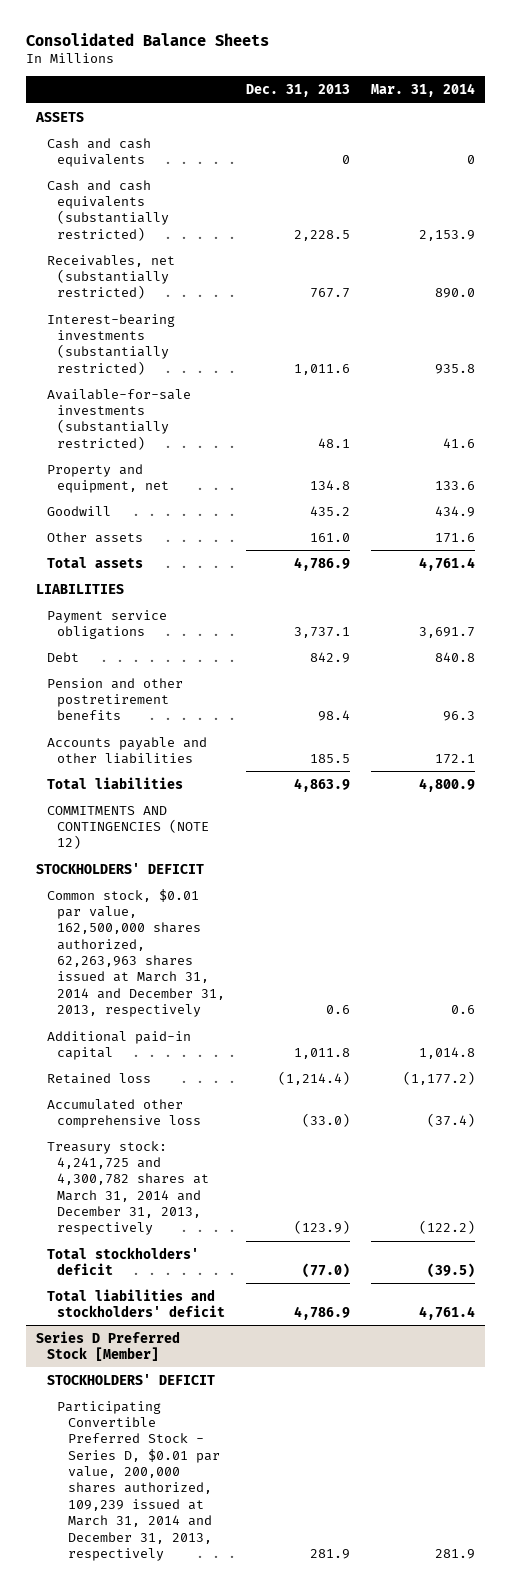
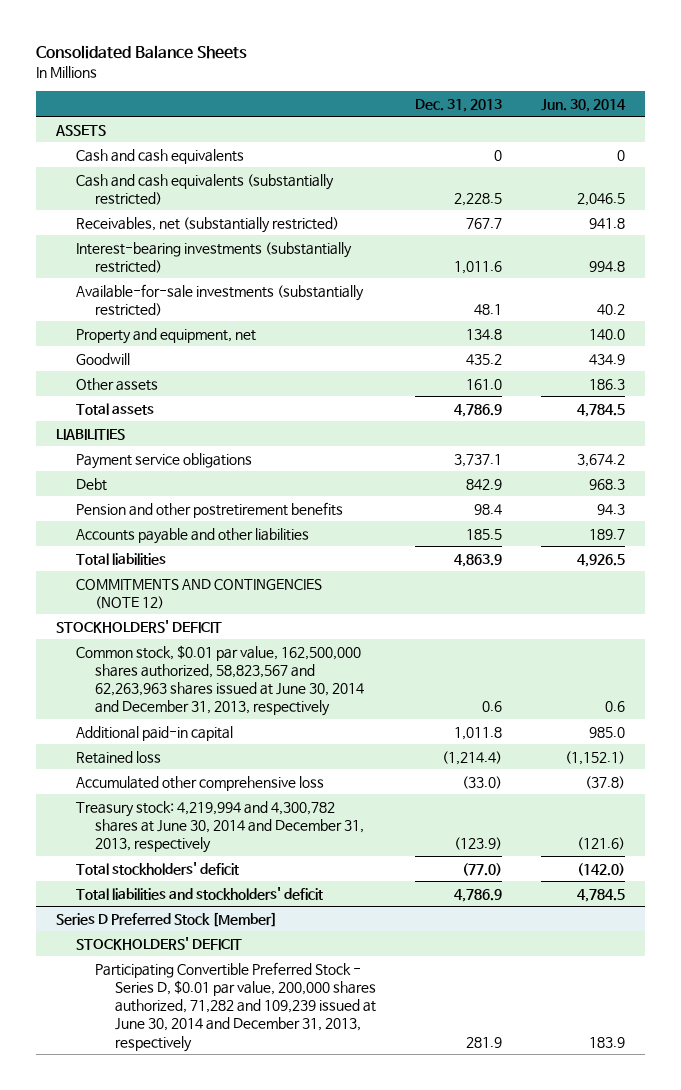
[370,83,475,98] Mar. 31, 2014 -> none
none -> [541,98,627,112] Jun. 30, 2014
[46,888,226,1018] Common stock, $0.01 par value, 162,500,000 shares authorized, 62,263,963 shares issued at March 31, 2014 and December 31, 2013, respectively -> [75,644,365,717] Common stock, $0.01 par value, 162,500,000 shares authorized, 58,823,567 and 62,263,963 shares issued at June 30, 2014 and December 31, 2013, respectively
[46,1140,210,1236] Treasury stock: 4,241,725 and 4,300,782 shares at March 31, 2014 and December 31, 2013, respectively -> [75,800,365,854] Treasury stock: 4,219,994 and 4,300,782 shares at June 30, 2014 and December 31, 2013, respectively
[57,1400,221,1561] Participating Convertible Preferred Stock - Series D, $0.01 par value, 200,000 shares authorized, 109,239 issued at March 31, 2014 and December 31, 2013, respectively -> [95,961,376,1052] Participating Convertible Preferred Stock - Series D, $0.01 par value, 200,000 shares authorized, 71,282 and 109,239 issued at June 30, 2014 and December 31, 2013, respectively

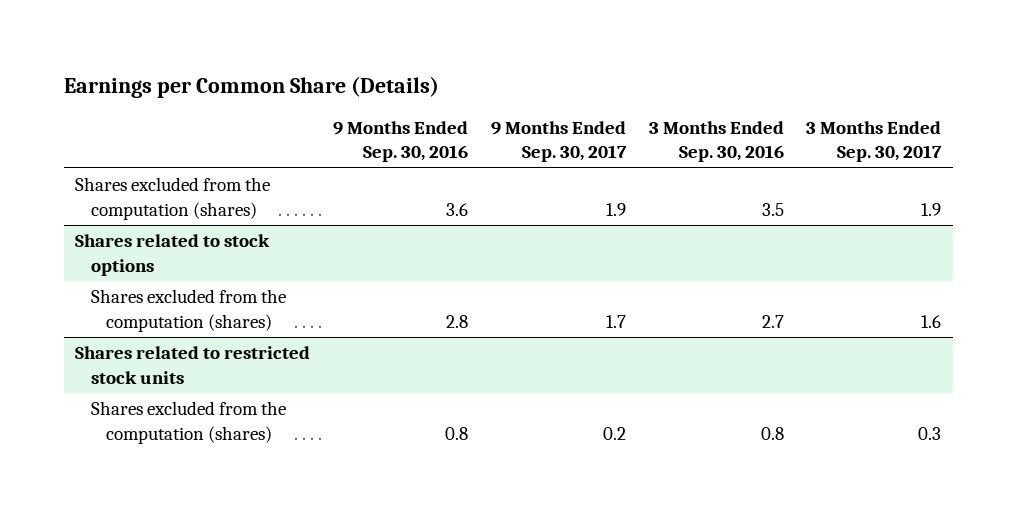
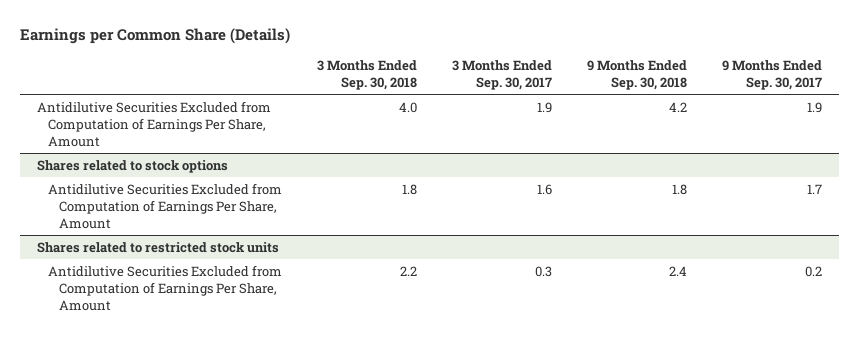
[333,121,469,163] 9 Months Ended Sep. 30, 2016 -> none
[648,121,784,163] 3 Months Ended Sep. 30, 2016 -> none
none -> [317,60,418,91] 3 Months Ended Sep. 30, 2018
none -> [586,60,687,91] 9 Months Ended Sep. 30, 2018
[75,177,271,220] Shares excluded from the computation (shares) -> [37,100,272,147] Antidilutive Securities Excluded from Computation of Earnings Per Share, Amount
[90,289,286,332] Shares excluded from the computation (shares) -> [48,182,283,229] Antidilutive Securities Excluded from Computation of Earnings Per Share, Amount
[90,401,286,444] Shares excluded from the computation (shares) -> [48,264,283,311] Antidilutive Securities Excluded from Computation of Earnings Per Share, Amount

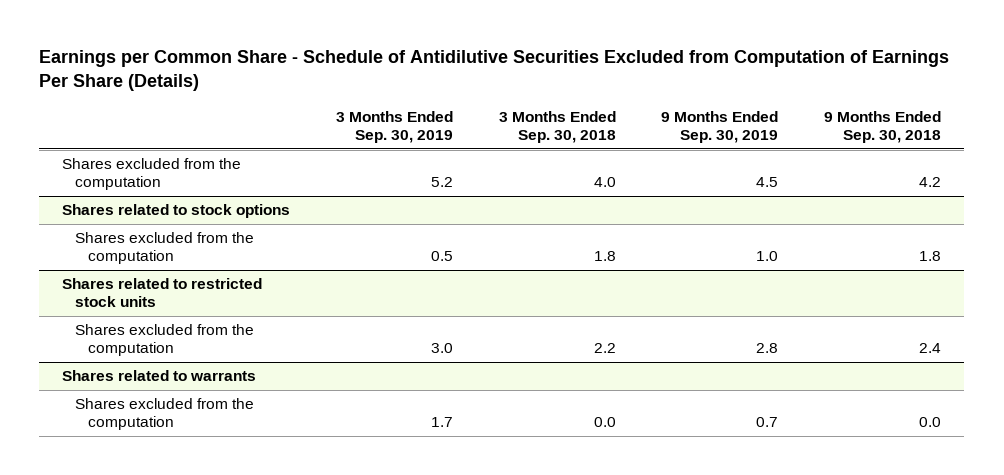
[19,28,290,45] Earnings per Common Share (Details) -> [39,50,950,92] Earnings per Common Share - Schedule of Antidilutive Securities Excluded from Computation of Earnings Per Share (Details)
[451,60,552,91] 3 Months Ended Sep. 30, 2017 -> none
[721,60,822,91] 9 Months Ended Sep. 30, 2017 -> none
none -> [336,111,454,144] 3 Months Ended Sep. 30, 2019
none -> [661,111,779,144] 9 Months Ended Sep. 30, 2019
[37,100,272,147] Antidilutive Securities Excluded from Computation of Earnings Per Share, Amount -> [62,158,242,191] Shares excluded from the computation
[48,182,283,229] Antidilutive Securities Excluded from Computation of Earnings Per Share, Amount -> [75,232,255,265] Shares excluded from the computation
[48,264,283,311] Antidilutive Securities Excluded from Computation of Earnings Per Share, Amount -> [75,324,255,357] Shares excluded from the computation
none -> [62,370,257,382] Shares related to warrants
none -> [75,398,255,431] Shares excluded from the computation

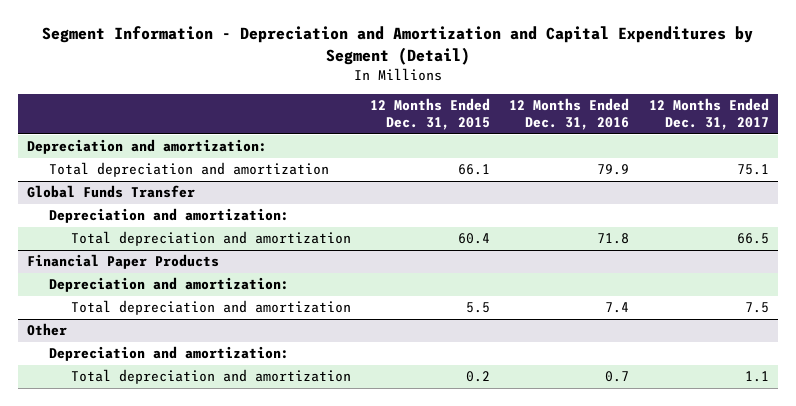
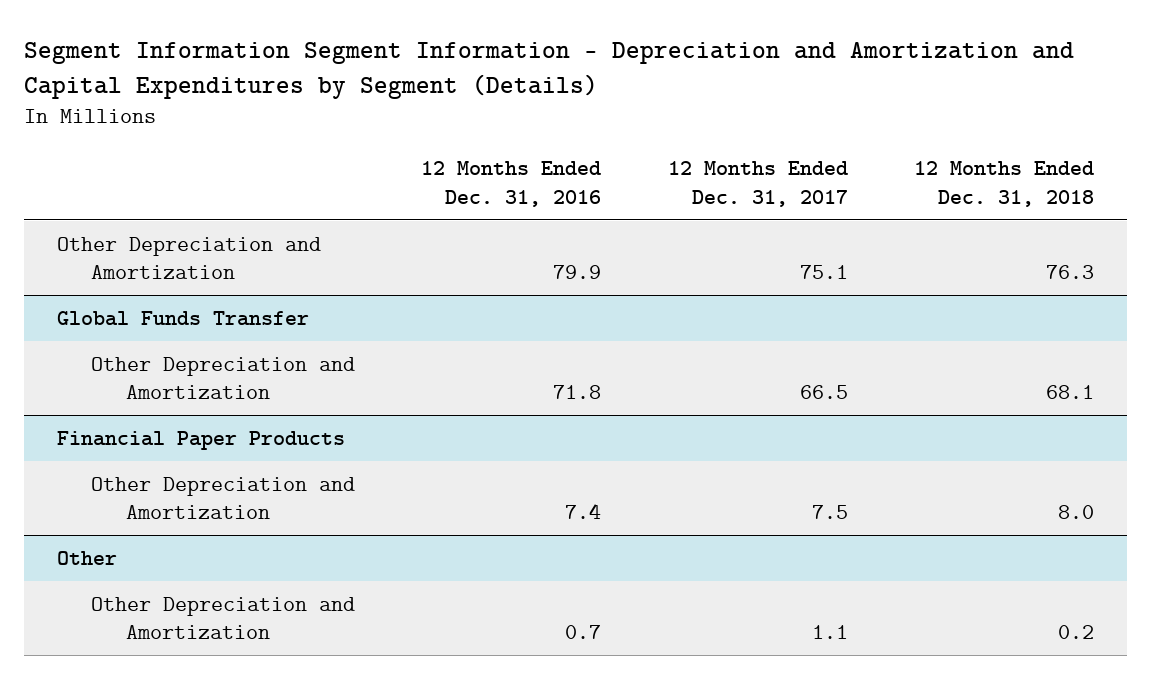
[41,26,753,66] Segment Information - Depreciation and Amortization and Capital Expenditures by Segment (Detail) -> [23,42,1074,100] Segment Information Segment Information - Depreciation and Amortization and Capital Expenditures by Segment (Details)
[369,98,490,131] 12 Months Ended Dec. 31, 2015 -> none
none -> [913,161,1094,207] 12 Months Ended Dec. 31, 2018
[27,139,268,155] Depreciation and amortization: -> none
[49,162,330,178] Total depreciation and amortization -> [56,236,321,280] Other Depreciation and Amortization
[49,208,290,224] Depreciation and amortization: -> none
[70,231,351,247] Total depreciation and amortization -> [91,356,356,400] Other Depreciation and Amortization
[49,277,290,293] Depreciation and amortization: -> none
[70,300,351,316] Total depreciation and amortization -> [91,476,356,520] Other Depreciation and Amortization
[49,346,290,362] Depreciation and amortization: -> none
[70,369,351,385] Total depreciation and amortization -> [91,596,356,640] Other Depreciation and Amortization

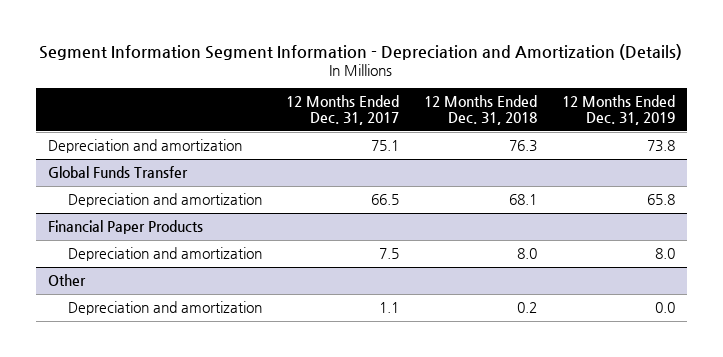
[23,42,1074,100] Segment Information Segment Information - Depreciation and Amortization and Capital Expenditures by Segment (Details) -> [39,43,683,60] Segment Information Segment Information - Depreciation and Amortization (Details)
[421,161,602,207] 12 Months Ended Dec. 31, 2016 -> none
none -> [561,95,675,126] 12 Months Ended Dec. 31, 2019
[56,236,321,280] Other Depreciation and Amortization -> [48,138,243,153] Depreciation and amortization
[91,356,356,400] Other Depreciation and Amortization -> [67,192,262,207] Depreciation and amortization
[91,476,356,520] Other Depreciation and Amortization -> [67,246,262,261] Depreciation and amortization
[91,596,356,640] Other Depreciation and Amortization -> [67,300,262,315] Depreciation and amortization

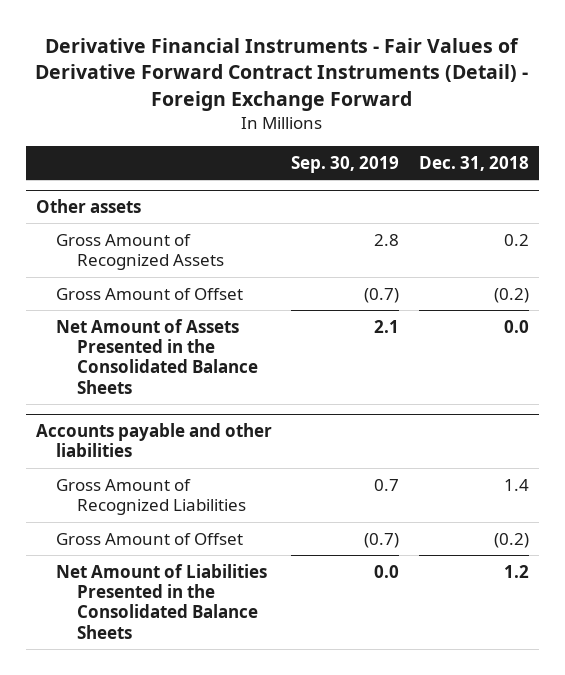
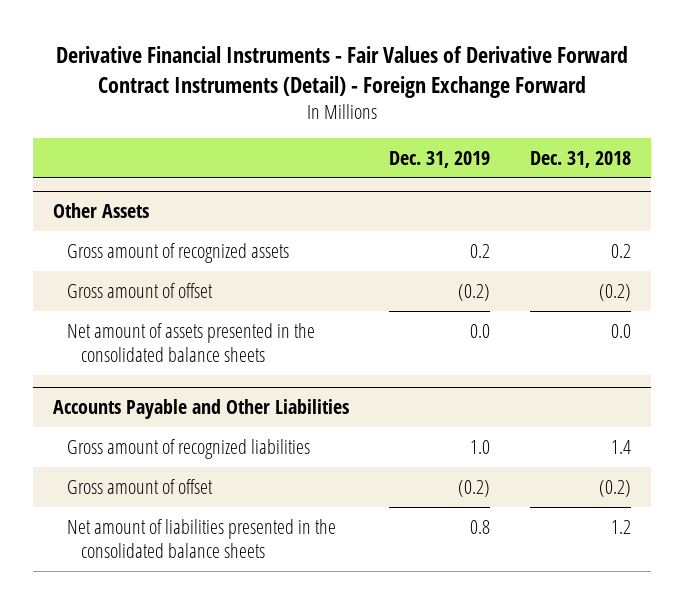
[291,156,400,174] Sep. 30, 2019 -> none
none -> [388,150,490,168] Dec. 31, 2019
[35,198,141,213] Other assets -> [52,202,149,218] Other Assets
[56,233,224,271] Gross Amount of Recognized Assets -> [67,242,290,263] Gross amount of recognized assets
[56,287,244,300] Gross Amount of Offset -> [67,282,214,298] Gross amount of offset
[56,318,258,394] Net Amount of Assets Presented in the Consolidated Balance Sheets -> [67,322,316,363] Net amount of assets presented in the consolidated balance sheets
[35,422,272,458] Accounts payable and other liabilities -> [52,398,349,419] Accounts Payable and Other Liabilities
[56,478,246,516] Gross Amount of Recognized Liabilities -> [67,438,311,459] Gross amount of recognized liabilities
[56,532,244,545] Gross Amount of Offset -> [67,478,214,494] Gross amount of offset
[56,563,268,639] Net Amount of Liabilities Presented in the Consolidated Balance Sheets -> [67,518,337,559] Net amount of liabilities presented in the consolidated balance sheets

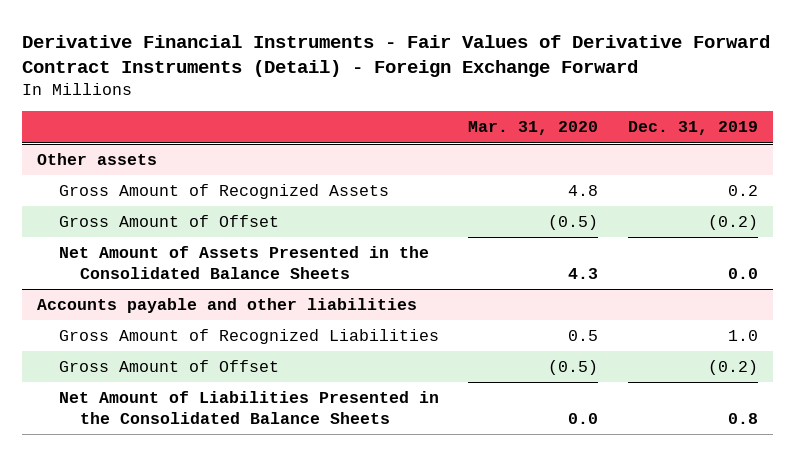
[529,150,631,168] Dec. 31, 2018 -> none
none -> [468,121,599,136] Mar. 31, 2020
[52,202,149,218] Other Assets -> [37,152,158,165] Other assets
[67,242,290,263] Gross amount of recognized assets -> [58,183,389,199] Gross Amount of Recognized Assets
[67,282,214,298] Gross amount of offset -> [58,214,279,227] Gross Amount of Offset
[67,322,316,363] Net amount of assets presented in the consolidated balance sheets -> [58,245,429,279] Net Amount of Assets Presented in the Consolidated Balance Sheets
[52,398,349,419] Accounts Payable and Other Liabilities -> [37,297,418,313] Accounts payable and other liabilities
[67,438,311,459] Gross amount of recognized liabilities -> [58,328,439,344] Gross Amount of Recognized Liabilities
[67,478,214,494] Gross amount of offset -> [58,359,279,372] Gross Amount of Offset
[67,518,337,559] Net amount of liabilities presented in the consolidated balance sheets -> [58,390,439,424] Net Amount of Liabilities Presented in the Consolidated Balance Sheets

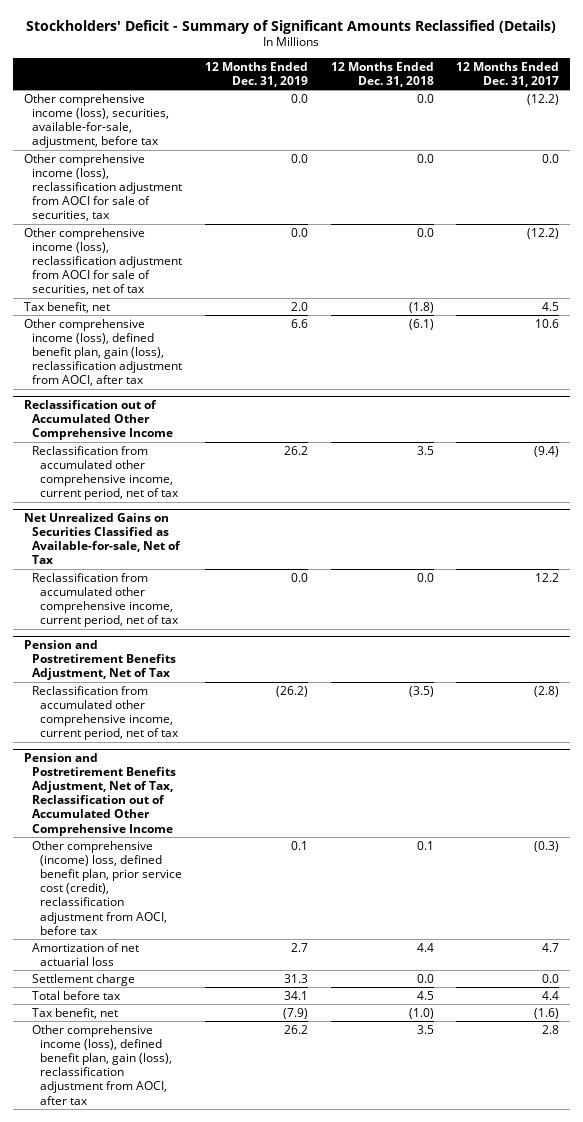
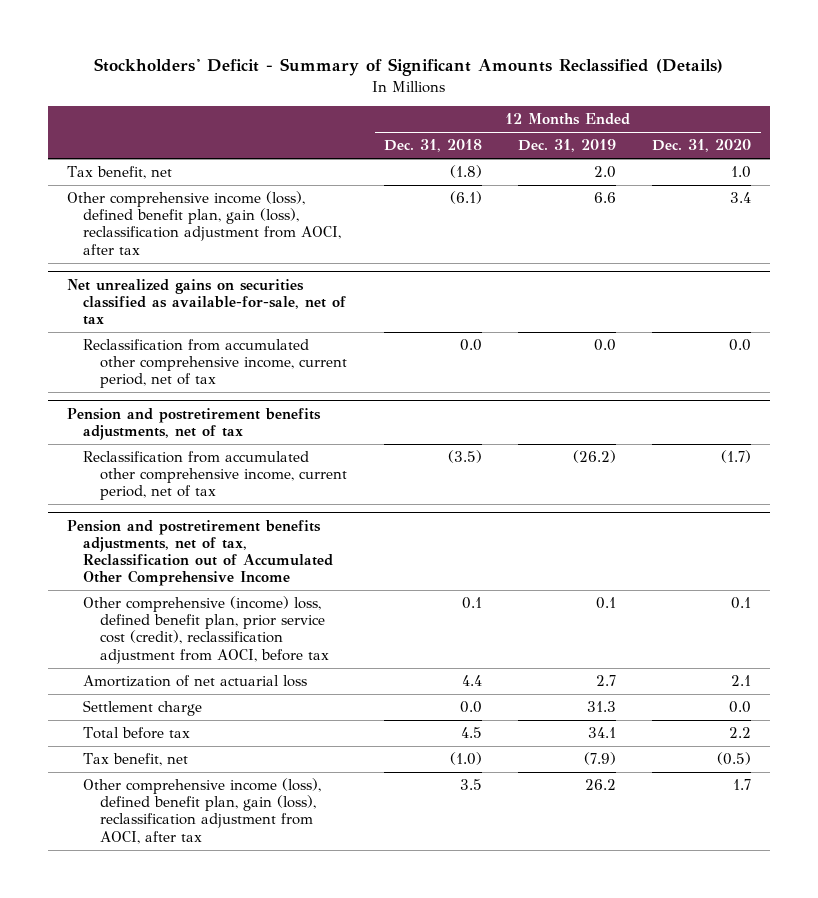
[456,61,560,88] 12 Months Ended Dec. 31, 2017 -> none
none -> [652,139,752,153] Dec. 31, 2020
[23,93,170,149] Other comprehensive income (loss), securities, available-for-sale, adjustment, before tax -> none
[23,153,183,222] Other comprehensive income (loss), reclassification adjustment from AOCI for sale of securities, tax -> none
[23,227,183,296] Other comprehensive income (loss), reclassification adjustment from AOCI for sale of securities, net of tax -> none
[23,399,174,441] Reclassification out of Accumulated Other Comprehensive Income -> none
[32,445,180,501] Reclassification from accumulated other comprehensive income, current period, net of tax -> none
[23,512,182,565] Net Unrealized Gains on Securities Classified as Available-for-sale, Net of Tax -> [66,278,347,326] Net unrealized gains on securities classified as available-for-sale, net of tax
[23,639,177,681] Pension and Postretirement Benefits Adjustment, Net of Tax -> [66,407,321,440] Pension and postretirement benefits adjustments, net of tax
[23,752,177,836] Pension and Postretirement Benefits Adjustment, Net of Tax, Reclassification out of Accumulated Other Comprehensive Income -> [66,519,334,587] Pension and postretirement benefits adjustments, net of tax, Reclassification out of Accumulated Other Comprehensive Income

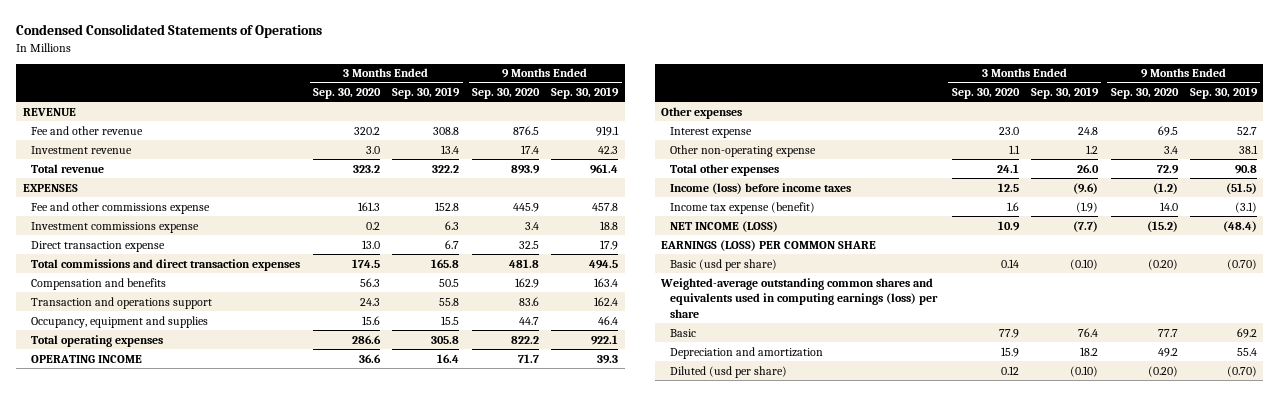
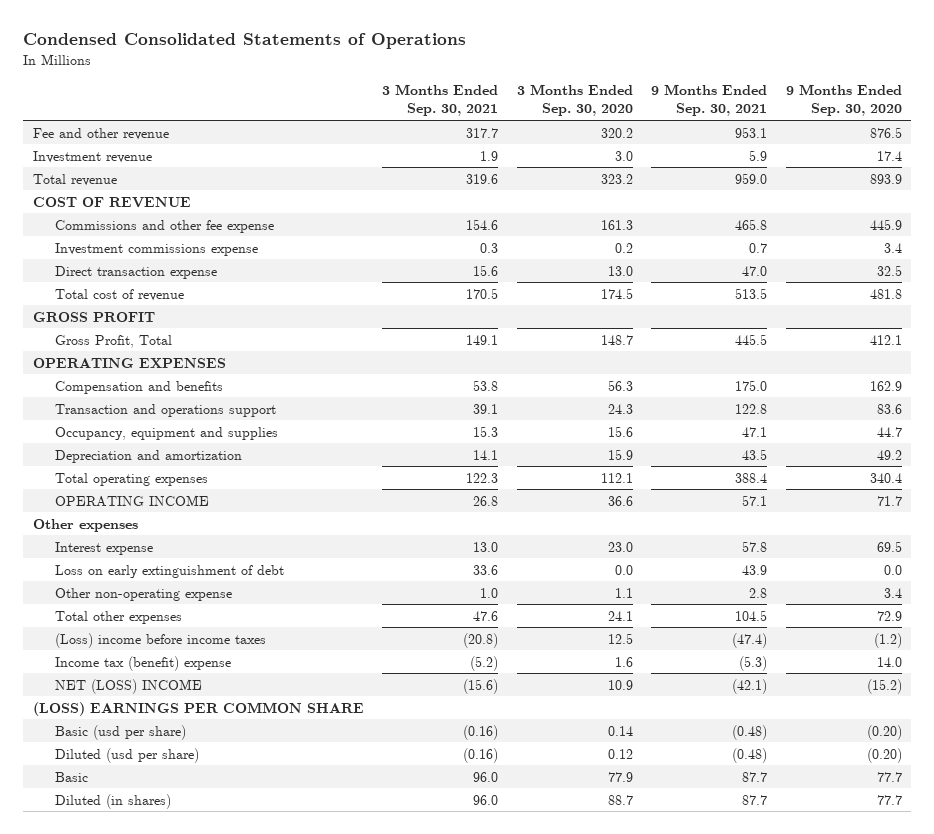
[392,87,461,100] Sep. 30, 2019 -> none
[551,87,620,100] Sep. 30, 2019 -> none
none -> [382,84,499,117] 3 Months Ended Sep. 30, 2021
none -> [651,84,768,117] 9 Months Ended Sep. 30, 2021
[22,107,76,116] REVENUE -> none
[22,183,78,192] EXPENSES -> [32,196,191,208] COST OF REVENUE
[31,201,211,214] Fee and other commissions expense -> [54,219,274,233] Commissions and other fee expense
[31,258,301,271] Total commissions and direct transaction expenses -> [54,288,184,301] Total cost of revenue
none -> [32,311,155,322] GROSS PROFIT
none -> [54,334,172,348] Gross Profit, Total
none -> [32,357,226,368] OPERATING EXPENSES
[670,346,824,359] Depreciation and amortization -> [54,449,242,463] Depreciation and amortization
[351,334,381,344] 286.6 -> [600,472,633,483] 112.1
[510,335,539,344] 822.2 -> [869,472,902,483] 340.4
none -> [54,564,284,578] Loss on early extinguishment of debt
[670,182,852,194] Income (loss) before income taxes -> [54,632,266,648] (Loss) income before income taxes
[670,201,816,214] Income tax expense (benefit) -> [54,655,231,671] Income tax (benefit) expense
[670,220,779,232] NET INCOME (LOSS) -> [54,678,202,694] NET (LOSS) INCOME
[661,239,877,251] EARNINGS (LOSS) PER COMMON SHARE -> [32,701,364,716] (LOSS) EARNINGS PER COMMON SHARE
[660,277,939,318] Weighted-average outstanding common shares and equivalents used in computing earnings (loss) per share -> none
[670,328,697,337] Basic -> [54,771,88,782] Basic
none -> [54,793,171,809] Diluted (in shares)

